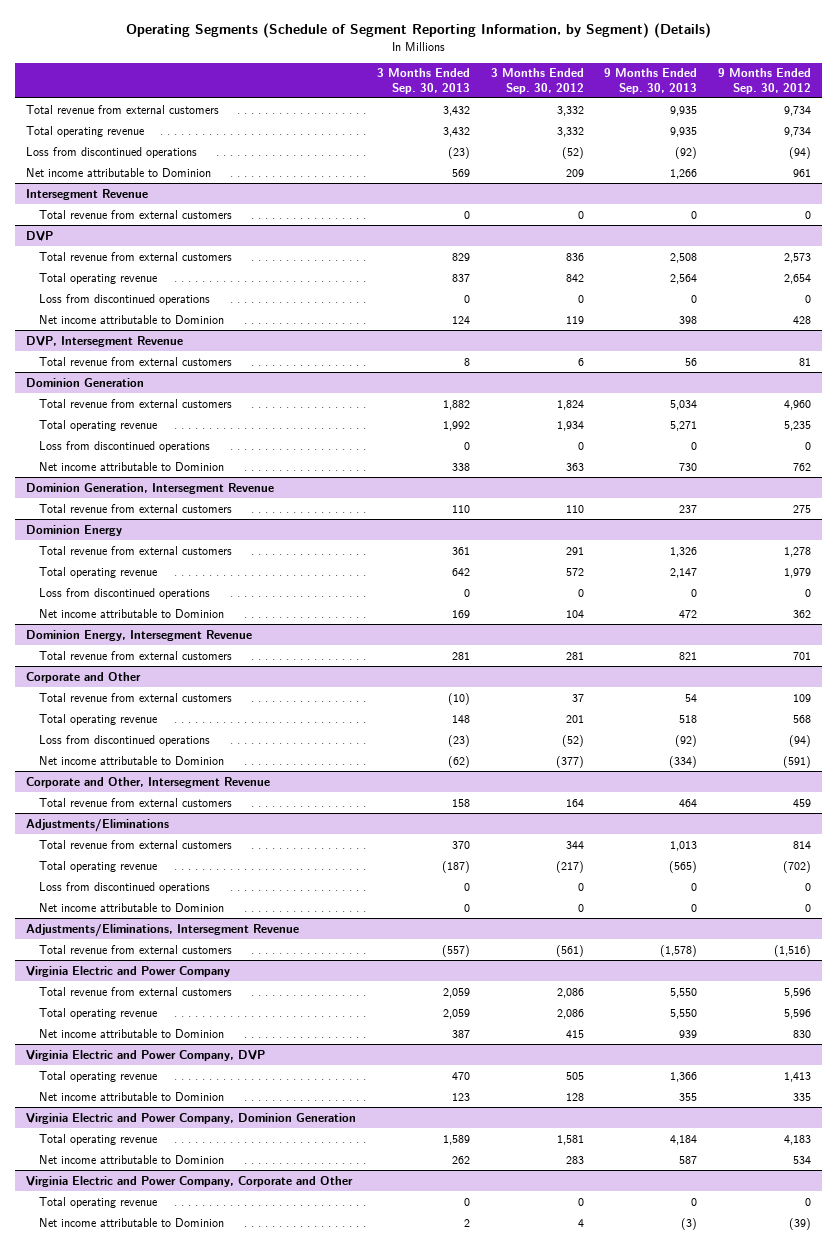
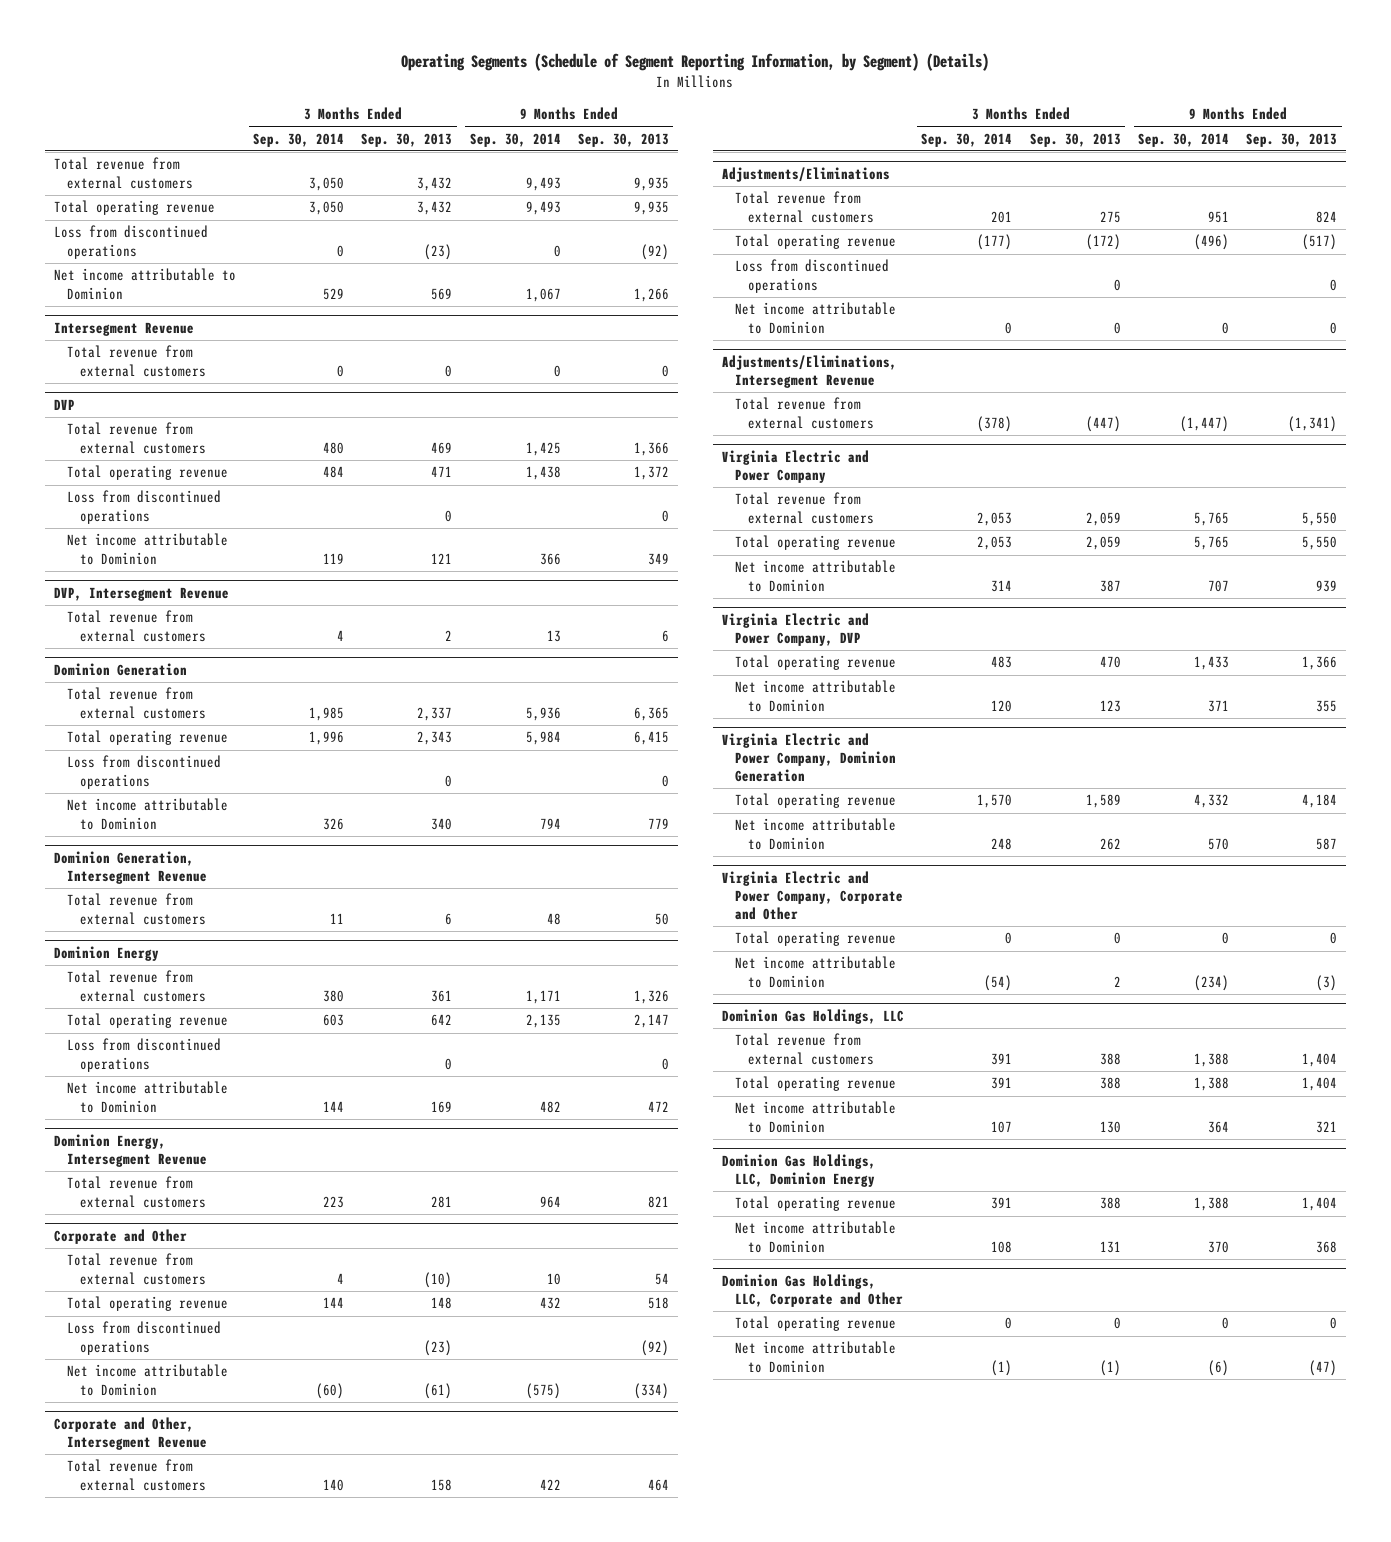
[490,68,584,94] 3 Months Ended Sep. 30, 2012 -> none
[718,68,812,94] 9 Months Ended Sep. 30, 2012 -> none
none -> [252,132,344,147] Sep. 30, 2014
none -> [469,132,561,147] Sep. 30, 2014
[451,252,470,261] 829 -> [431,441,453,454] 469
[670,252,698,263] 2,508 -> [633,441,669,456] 1,366
[451,273,470,282] 837 -> [431,466,453,478] 471
[670,273,698,284] 2,564 -> [633,466,669,481] 1,372
[451,315,470,324] 124 -> [431,552,453,564] 121
[679,315,698,324] 398 -> [647,552,669,565] 349
[463,357,470,366] 8 -> [445,629,453,641] 2
[685,357,698,366] 56 -> [661,629,669,642] 6
[442,399,470,410] 1,882 -> [417,706,453,721] 2,337
[670,399,698,410] 5,034 -> [633,706,669,721] 6,365
[442,420,470,431] 1,992 -> [417,731,453,746] 2,343
[670,420,698,431] 5,271 -> [633,731,669,746] 6,415
[451,462,470,471] 338 -> [431,817,453,830] 340
[679,462,698,471] 730 -> [647,817,669,829] 779
[451,504,470,513] 110 -> [445,912,453,925] 6
[679,504,698,513] 237 -> [654,912,669,925] 50
[447,755,470,768] (62) -> [424,1382,453,1399] (61)
[451,840,470,849] 370 -> [1099,210,1121,223] 275
[670,840,698,851] 1,013 -> [1316,210,1338,223] 824
[441,860,470,873] (187) -> [1085,234,1121,251] (172)
[669,860,698,873] (565) -> [1302,234,1338,251] (517)
[441,944,470,957] (557) -> [1085,415,1121,432] (447)
[660,944,698,957] (1,578) -> [1288,415,1338,432] (1,341)
none -> [722,1008,905,1024] Dominion Gas Holdings, LLC
none -> [735,1033,875,1065] Total revenue from external customers
none -> [735,1076,897,1092] Total operating revenue
none -> [735,1101,897,1133] Net income attributable to Dominion
none -> [722,1153,877,1187] Dominion Gas Holdings, LLC, Dominion Energy
none -> [735,1196,897,1212] Total operating revenue
none -> [735,1221,897,1253] Net income attributable to Dominion
none -> [722,1273,904,1307] Dominion Gas Holdings, LLC, Corporate and Other
none -> [735,1316,897,1332] Total operating revenue
none -> [735,1341,897,1373] Net income attributable to Dominion

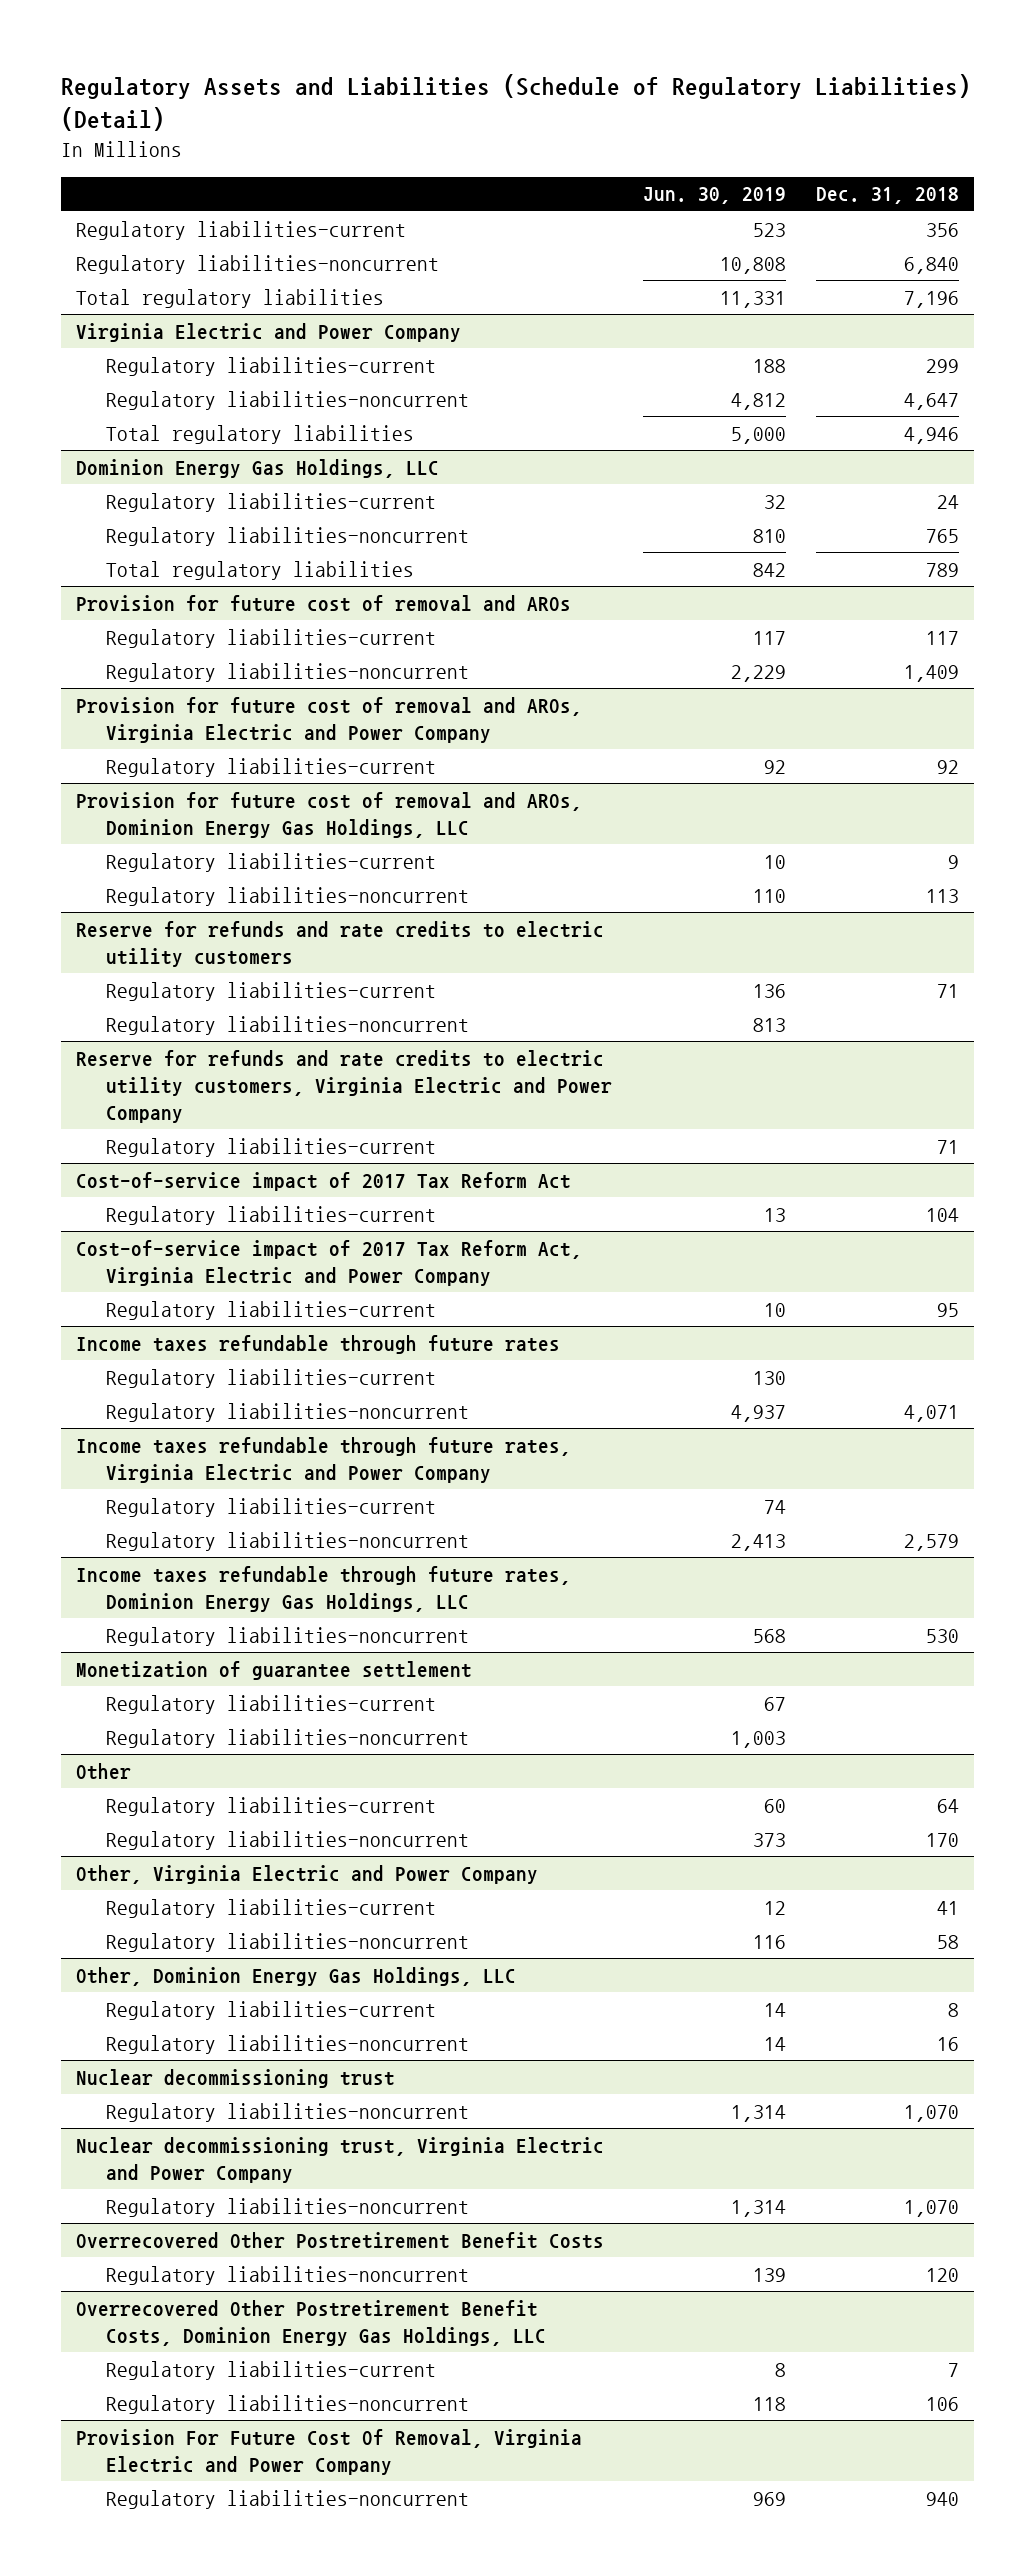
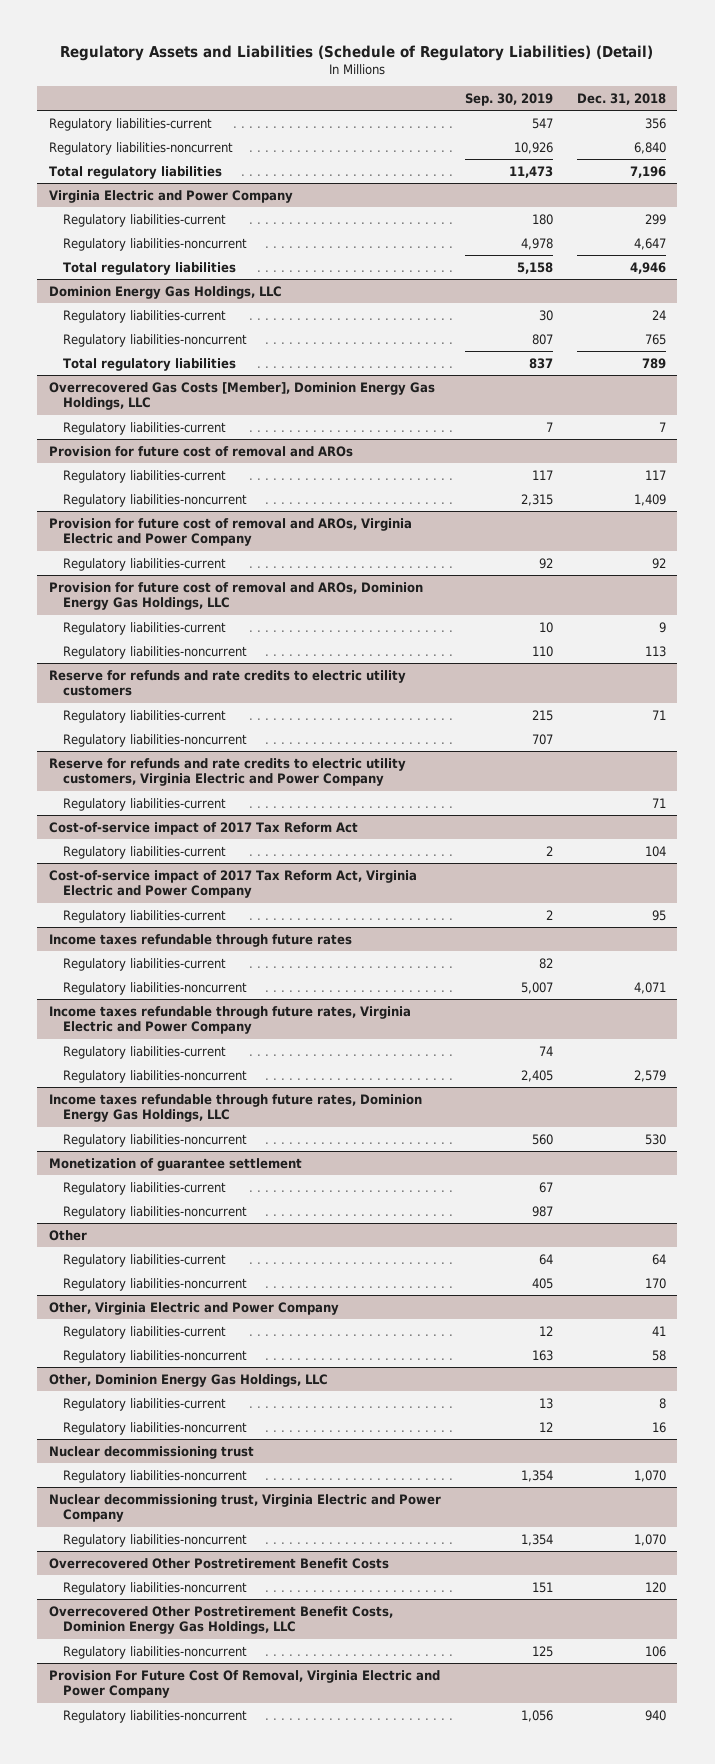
[642,187,786,205] Jun. 30, 2019 -> none
none -> [464,93,553,107] Sep. 30, 2019
none -> [49,381,436,411] Overrecovered Gas Costs [Member], Dominion Energy Gas Holdings, LLC
none -> [63,421,227,435] Regulatory liabilities-current
[106,2360,437,2380] Regulatory liabilities-current -> none

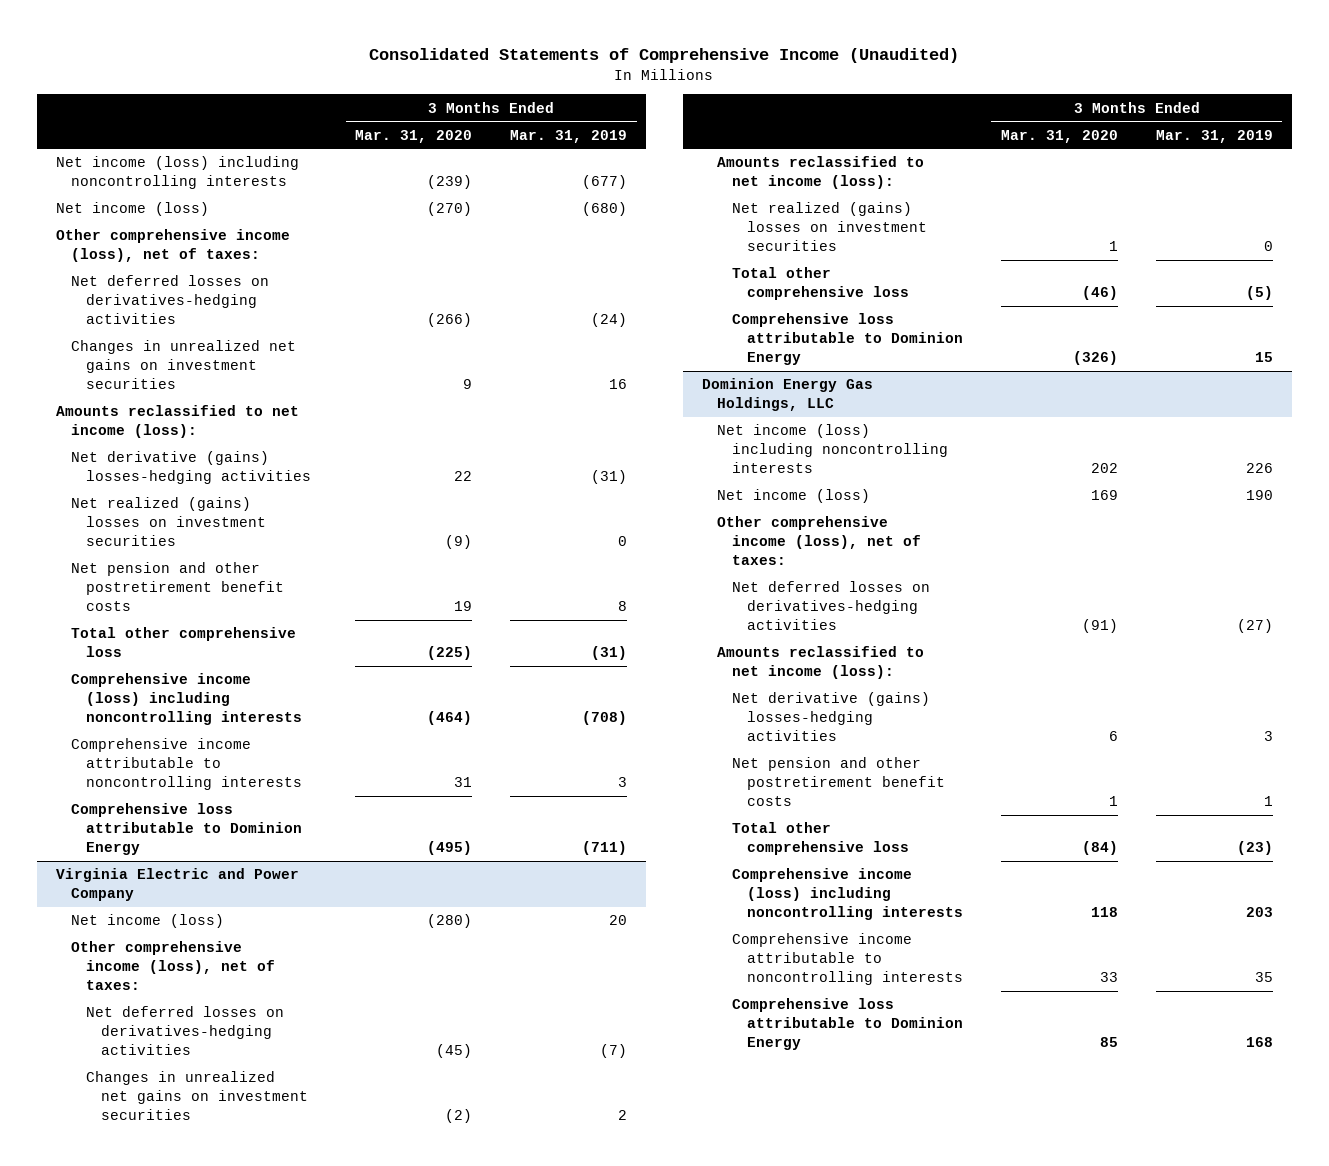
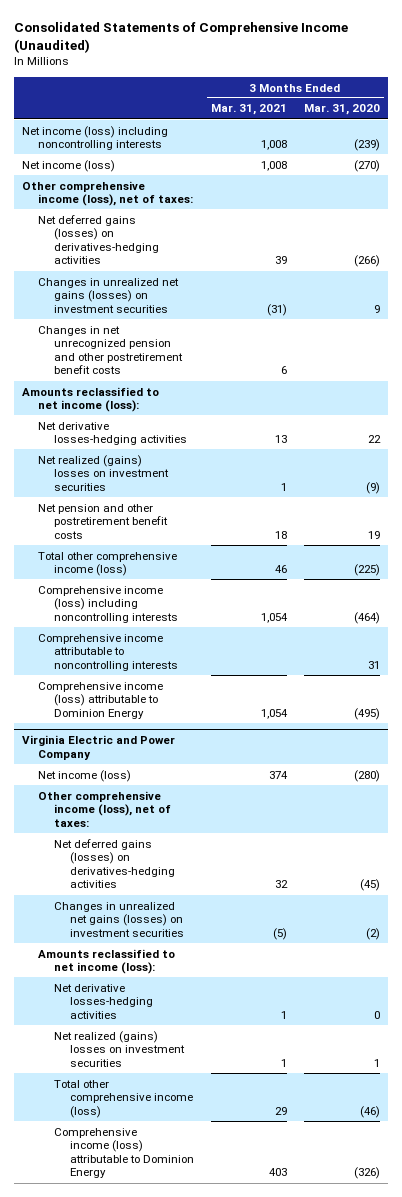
[510,129,628,143] Mar. 31, 2019 -> none
none -> [210,104,287,116] Mar. 31, 2021
[71,275,270,325] Net deferred losses on derivatives-hedging activities -> [38,214,160,265] Net deferred gains (losses) on derivatives-hedging activities
[71,340,297,390] Changes in unrealized net gains on investment securities -> [38,277,180,313] Changes in unrealized net gains (losses) on investment securities
none -> [38,325,184,375] Changes in net unrecognized pension and other postretirement benefit costs
[71,451,312,485] Net derivative (gains) losses-hedging activities -> [38,421,188,446] Net derivative losses-hedging activities
[71,627,297,658] Total other comprehensive loss -> [38,551,178,577] Total other comprehensive income (loss)
[71,803,303,856] Comprehensive loss attributable to Dominion Energy -> [38,681,164,719] Comprehensive income (loss) attributable to Dominion Energy
[86,1006,285,1056] Net deferred losses on derivatives-hedging activities -> [54,838,176,889] Net deferred gains (losses) on derivatives-hedging activities
[86,1071,309,1121] Changes in unrealized net gains on investment securities -> [54,901,185,937] Changes in unrealized net gains (losses) on investment securities
none -> [54,983,154,1019] Net derivative losses-hedging activities
[701,378,873,412] Dominion Energy Gas Holdings, LLC -> none
[716,424,948,474] Net income (loss) including noncontrolling interests -> none
[716,489,870,504] Net income (loss) -> none
[716,516,921,566] Other comprehensive income (loss), net of taxes: -> none
[731,581,930,631] Net deferred losses on derivatives-hedging activities -> none
[716,646,924,680] Amounts reclassified to net income (loss): -> none
[731,692,930,742] Net derivative (gains) losses-hedging activities -> none
[731,757,945,807] Net pension and other postretirement benefit costs -> none
[731,822,909,856] Total other comprehensive loss -> none
[731,868,963,921] Comprehensive income (loss) including noncontrolling interests -> none
[731,933,963,986] Comprehensive income attributable to noncontrolling interests -> none
[731,998,963,1051] Comprehensive loss attributable to Dominion Energy -> none
[731,267,909,301] Total other comprehensive loss -> [54,1079,194,1118] Total other comprehensive income (loss)
[731,313,963,366] Comprehensive loss attributable to Dominion Energy -> [54,1127,195,1179] Comprehensive income (loss) attributable to Dominion Energy

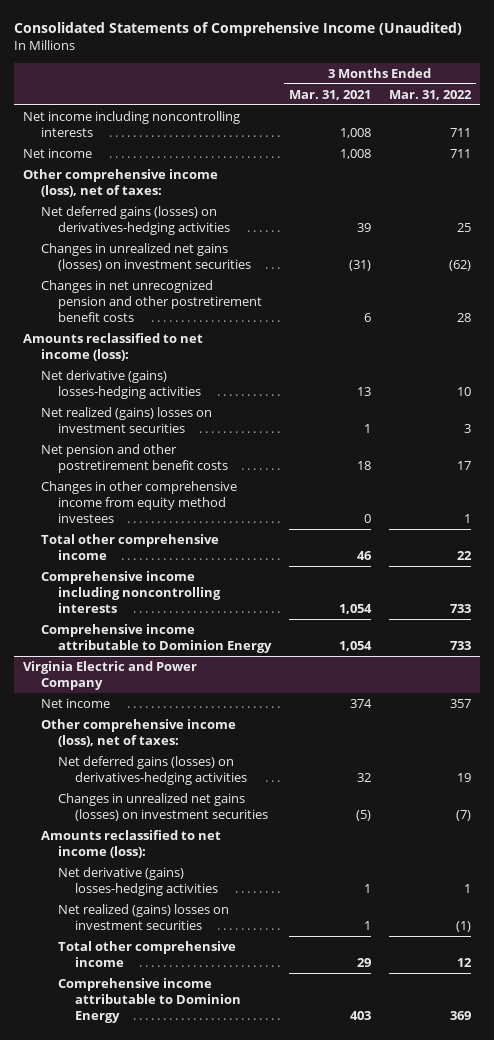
[303,104,380,116] Mar. 31, 2020 -> none
none -> [389,89,473,100] Mar. 31, 2022
[22,125,169,151] Net income (loss) including noncontrolling interests -> [23,110,241,137] Net income including noncontrolling interests
[22,159,116,172] Net income (loss) -> [23,147,93,158] Net income
[38,421,188,446] Net derivative losses-hedging activities -> [40,369,201,399] Net derivative (gains) losses-hedging activities
[38,633,179,671] Comprehensive income attributable to noncontrolling interests -> none
none -> [40,480,237,523] Changes in other comprehensive income from equity method investees
[38,551,178,577] Total other comprehensive income (loss) -> [40,533,219,560] Total other comprehensive income
[38,585,179,623] Comprehensive income (loss) including noncontrolling interests -> [40,570,221,613] Comprehensive income including noncontrolling interests
[38,681,164,719] Comprehensive income (loss) attributable to Dominion Energy -> [40,623,272,653] Comprehensive income attributable to Dominion Energy
[38,769,132,782] Net income (loss) -> [40,697,110,708] Net income
[54,983,154,1019] Net derivative losses-hedging activities -> [57,866,219,896] Net derivative (gains) losses-hedging activities
[54,1079,194,1118] Total other comprehensive income (loss) -> [57,940,236,967] Total other comprehensive income
[54,1127,195,1179] Comprehensive income (loss) attributable to Dominion Energy -> [57,977,242,1023] Comprehensive income attributable to Dominion Energy

